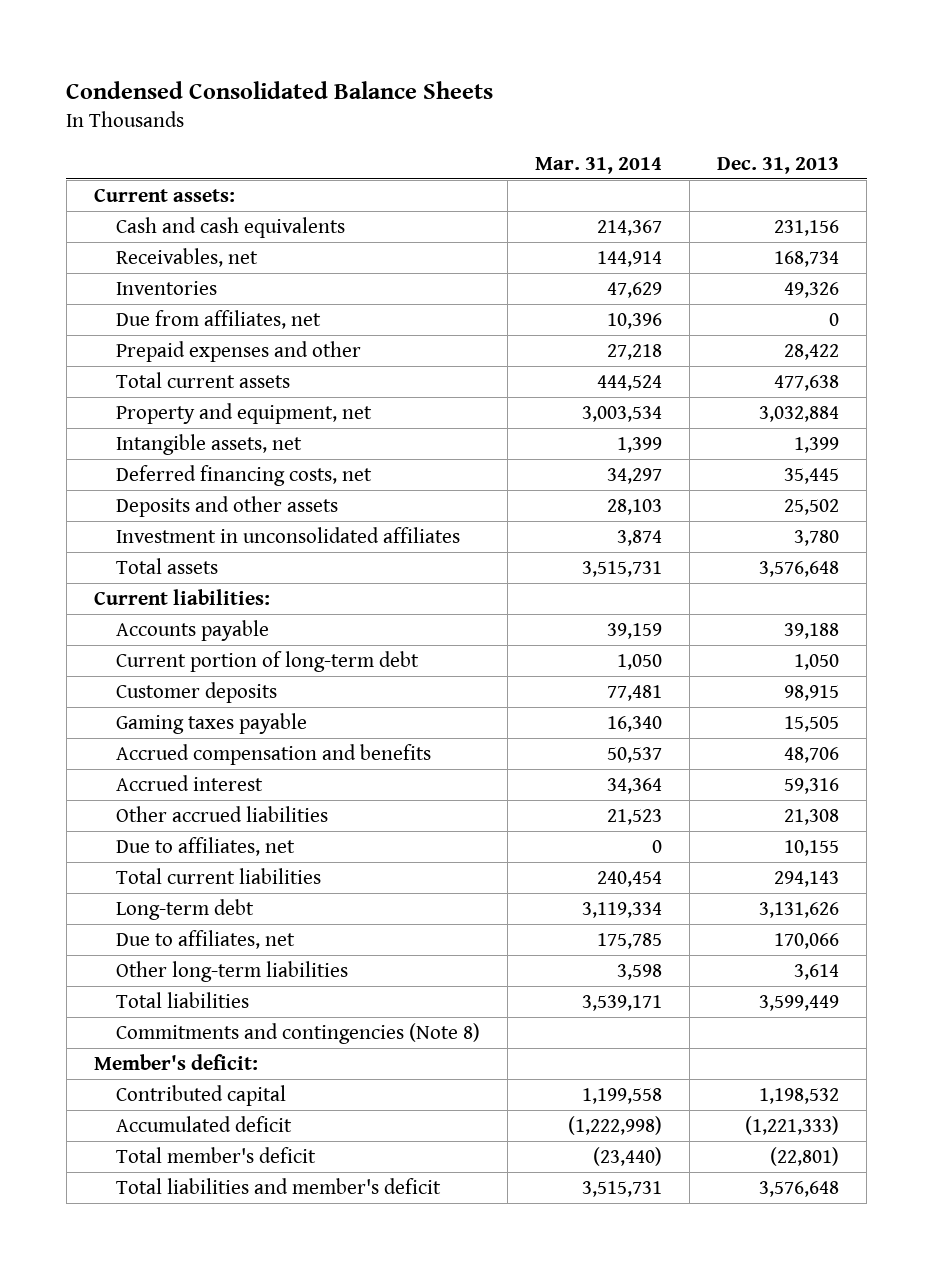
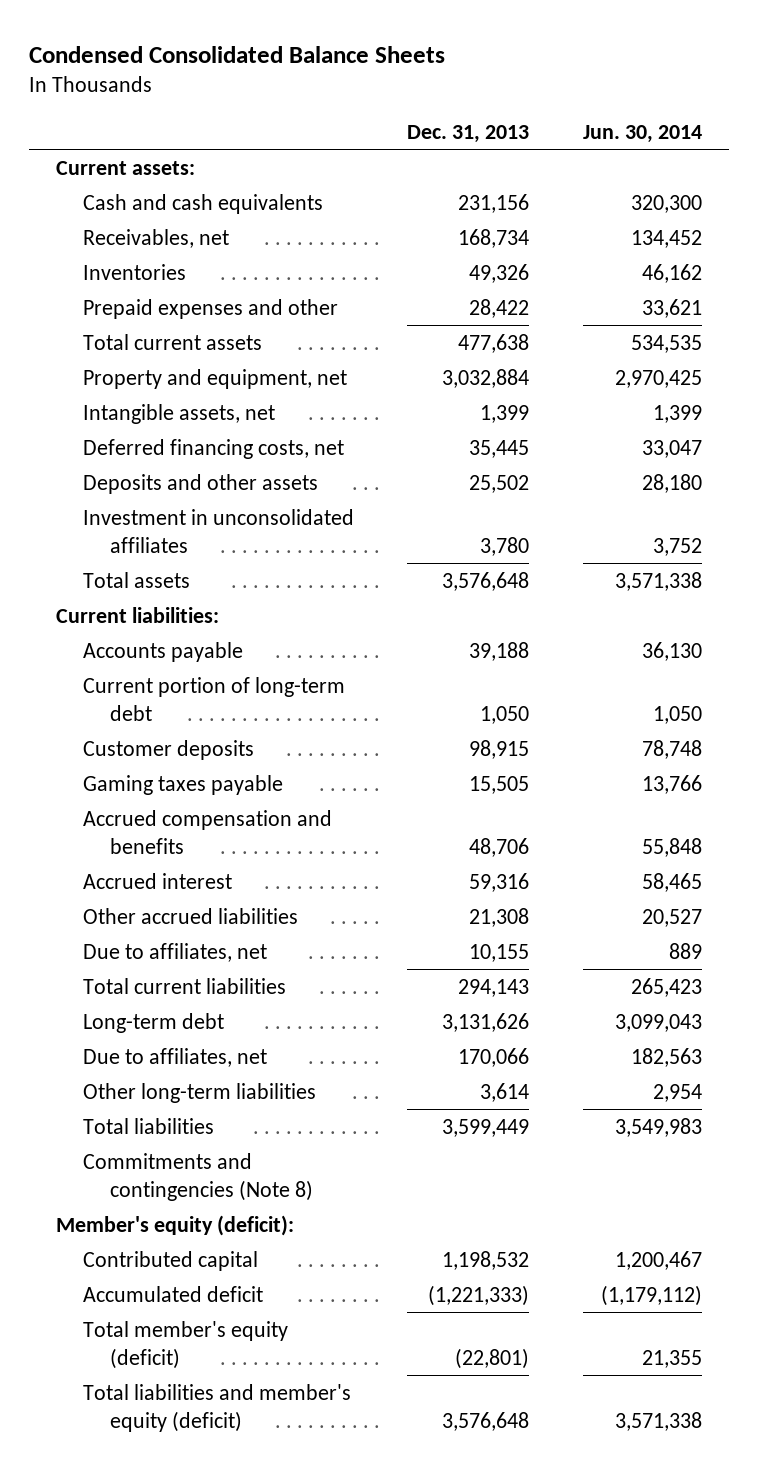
[535,156,663,174] Mar. 31, 2014 -> none
none -> [583,124,703,143] Jun. 30, 2014
[115,309,321,329] Due from affiliates, net -> none
[93,1053,258,1070] Member's deficit: -> [55,1214,294,1236] Member's equity (deficit):
[115,1146,316,1163] Total member's deficit -> [82,1320,288,1369] Total member's equity (deficit)
[115,1177,441,1194] Total liabilities and member's deficit -> [82,1383,351,1432] Total liabilities and member's equity (deficit)

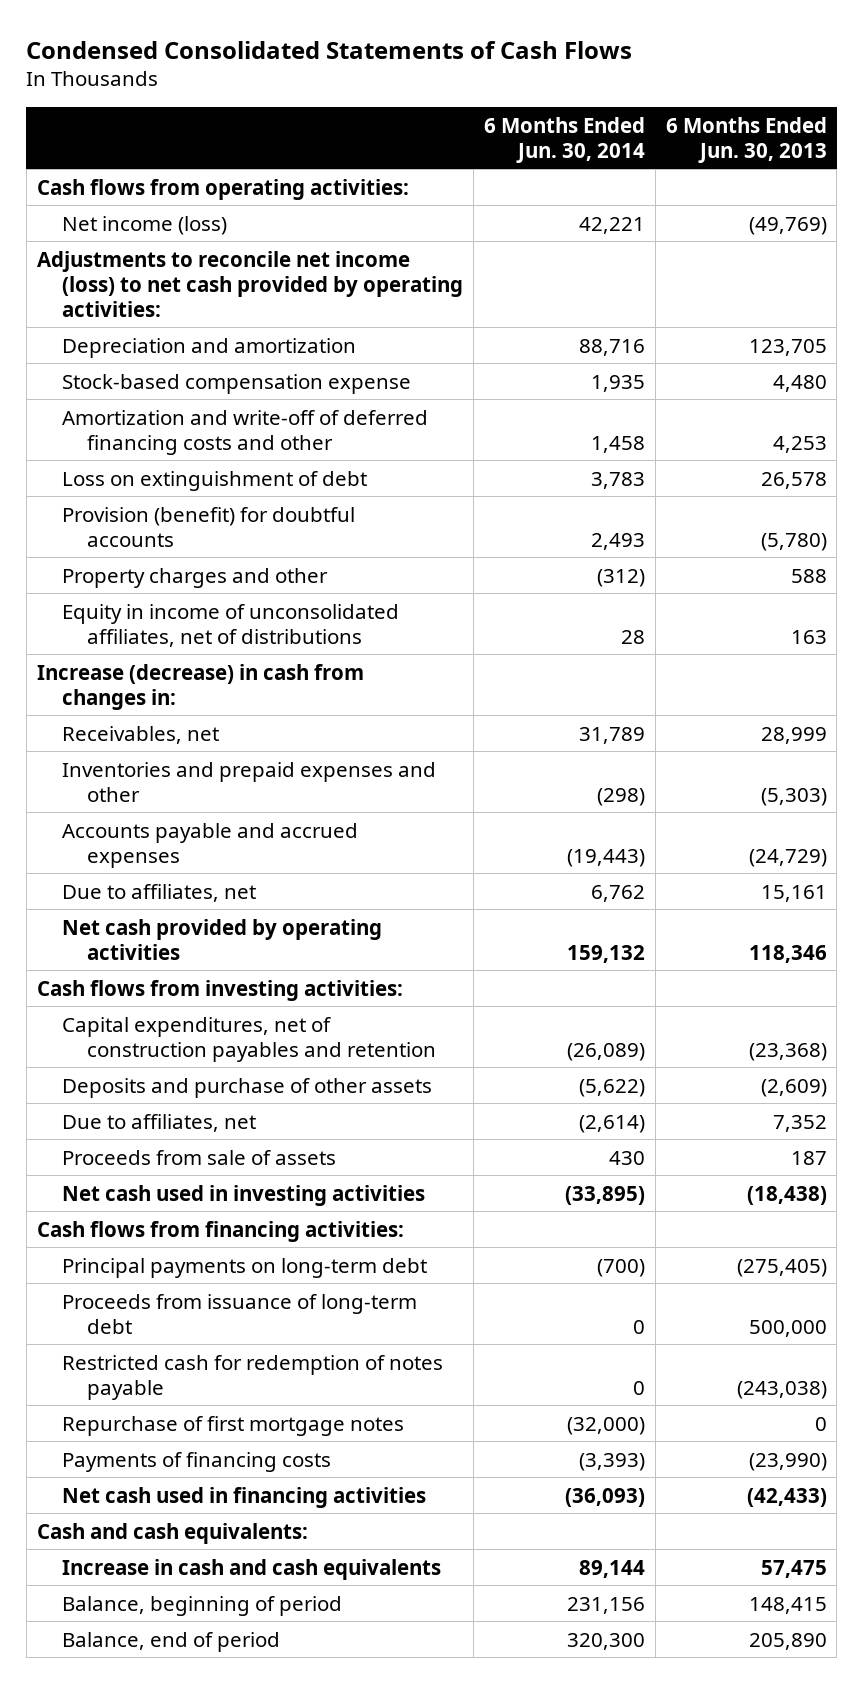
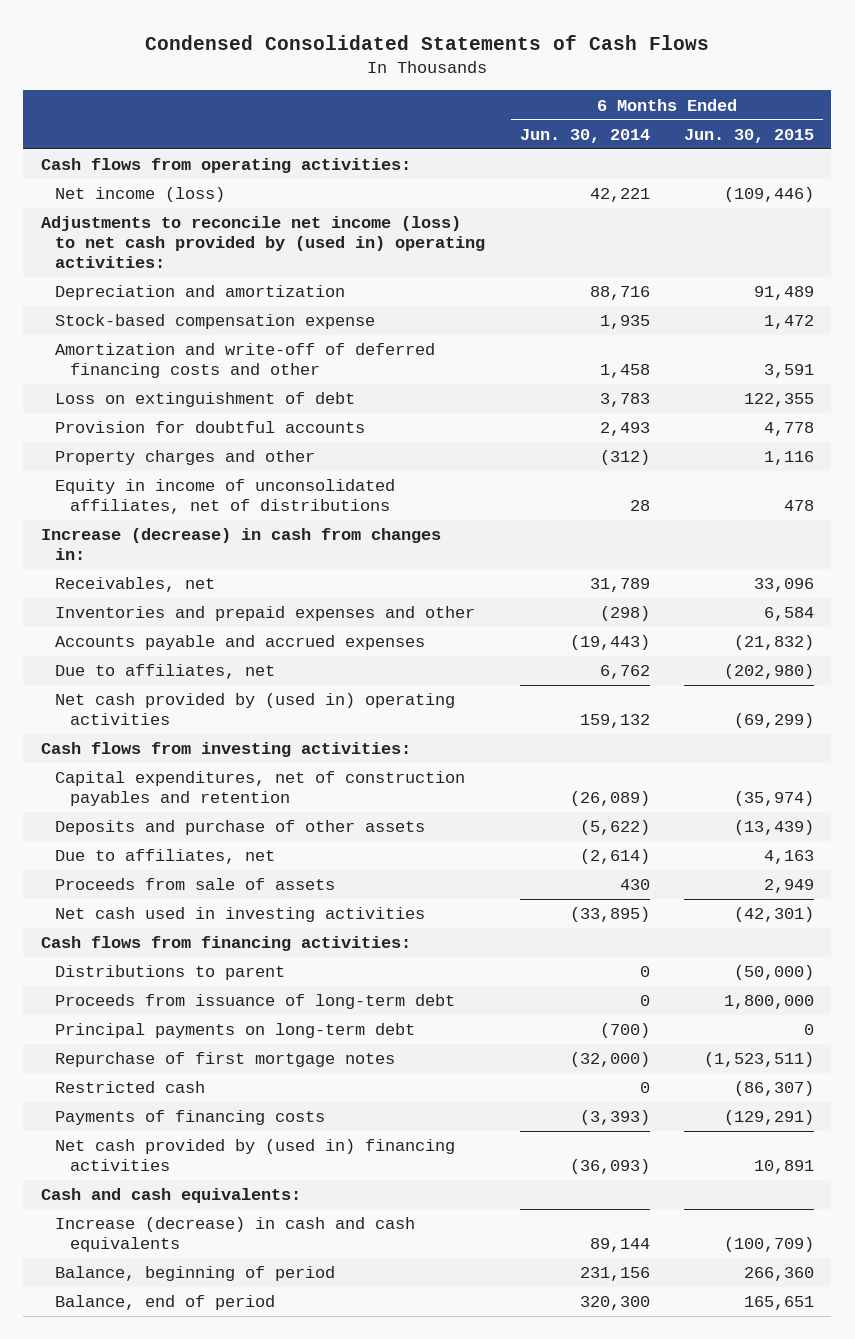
[665,116,827,163] 6 Months Ended Jun. 30, 2013 -> none
none -> [684,128,815,143] Jun. 30, 2015
[36,250,463,317] Adjustments to reconcile net income (loss) to net cash provided by operating activities: -> [40,216,486,269] Adjustments to reconcile net income (loss) to net cash provided by (used in) operating activities:
[61,506,355,547] Provision (benefit) for doubtful accounts -> [55,421,366,434] Provision for doubtful accounts
[61,918,382,960] Net cash provided by operating activities -> [55,693,456,726] Net cash provided by (used in) operating activities
none -> [55,965,286,981] Distributions to parent
[61,1354,443,1400] Restricted cash for redemption of notes payable -> none
[61,1257,427,1278] Principal payments on long-term debt -> [55,1023,416,1039] Principal payments on long-term debt
none -> [55,1081,206,1094] Restricted cash
[61,1486,426,1508] Net cash used in financing activities -> [55,1139,456,1172] Net cash provided by (used in) financing activities
[61,1558,441,1580] Increase in cash and cash equivalents -> [55,1217,416,1253] Increase (decrease) in cash and cash equivalents

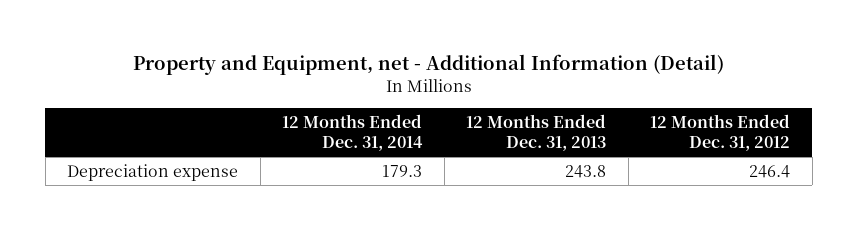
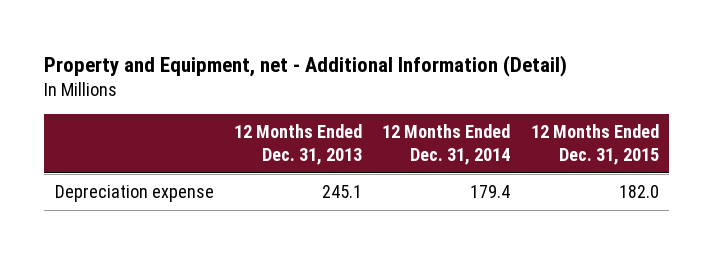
[650,114,791,152] 12 Months Ended Dec. 31, 2012 -> none
none -> [530,124,659,166] 12 Months Ended Dec. 31, 2015
[382,164,423,177] 179.3 -> [470,185,511,199] 179.4
[565,164,607,178] 243.8 -> [321,185,362,199] 245.1

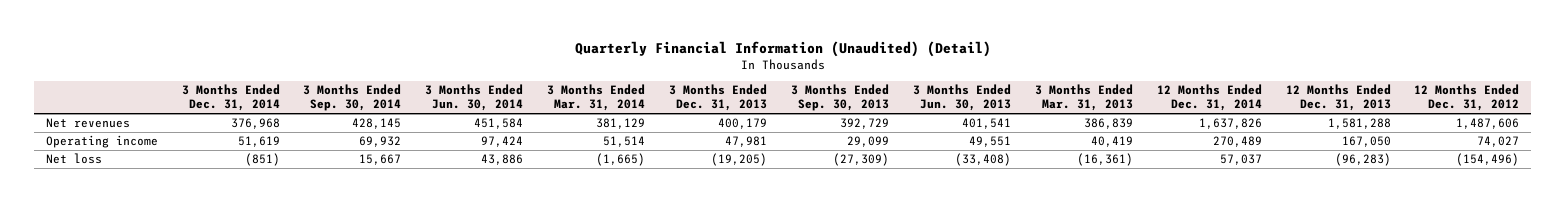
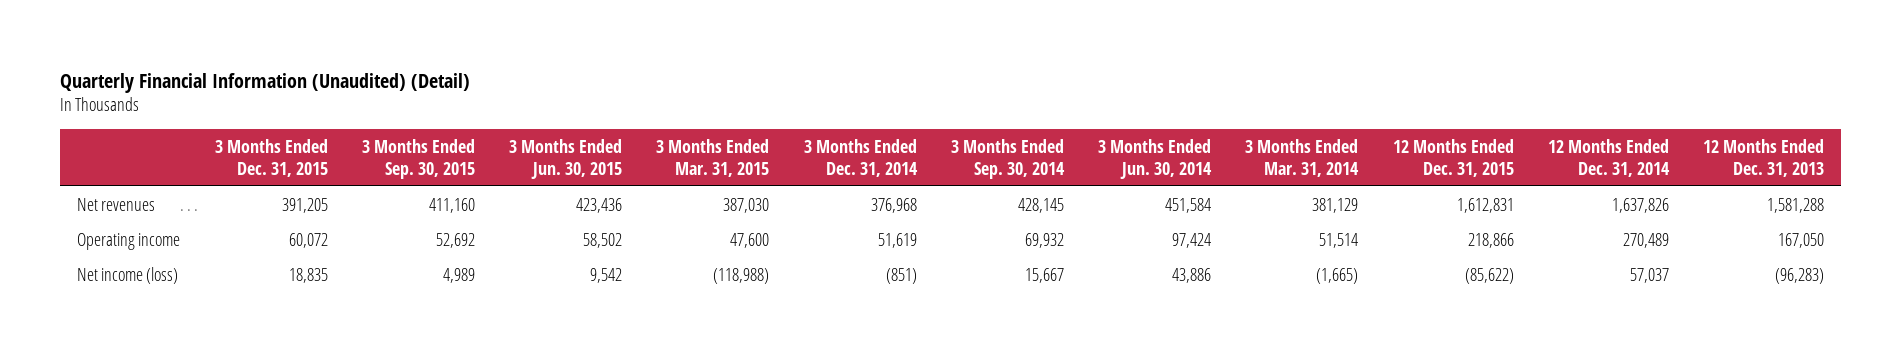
[669,84,768,112] 3 Months Ended Dec. 31, 2013 -> none
[791,84,890,112] 3 Months Ended Sep. 30, 2013 -> none
[912,84,1011,112] 3 Months Ended Jun. 30, 2013 -> none
[1034,84,1133,112] 3 Months Ended Mar. 31, 2013 -> none
[1414,84,1520,112] 12 Months Ended Dec. 31, 2012 -> none
none -> [214,138,328,177] 3 Months Ended Dec. 31, 2015
none -> [361,138,475,179] 3 Months Ended Sep. 30, 2015
none -> [509,138,623,179] 3 Months Ended Jun. 30, 2015
none -> [656,138,770,177] 3 Months Ended Mar. 31, 2015
none -> [1392,138,1514,177] 12 Months Ended Dec. 31, 2015
[45,153,102,165] Net loss -> [77,266,179,284] Net income (loss)

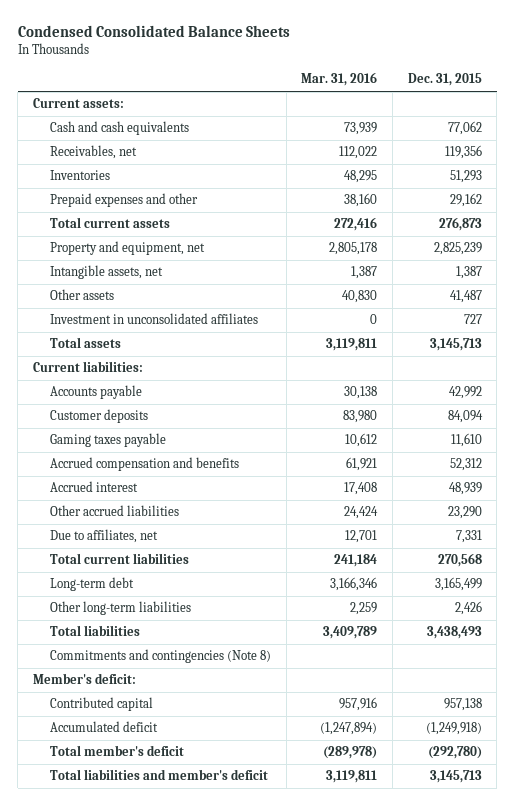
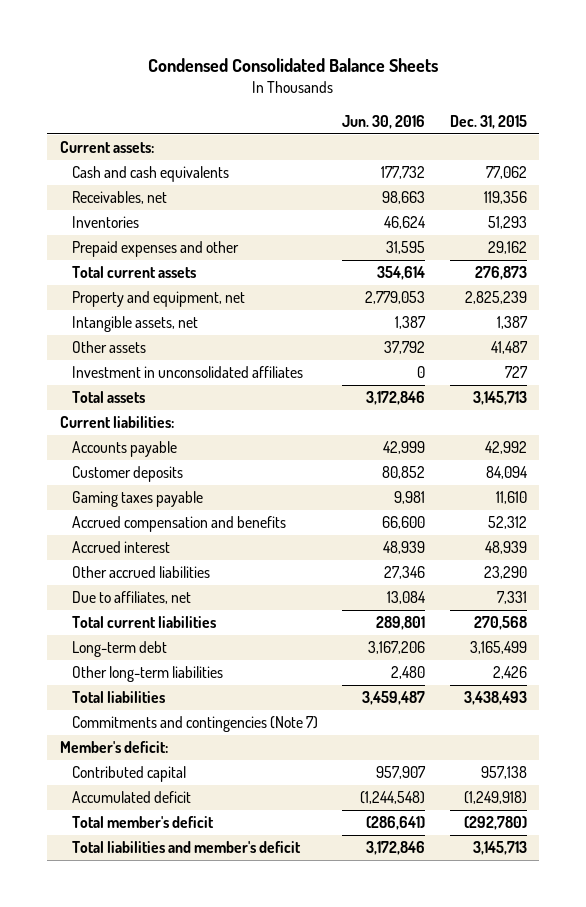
[301,72,378,87] Mar. 31, 2016 -> none
none -> [342,114,426,129] Jun. 30, 2016
[50,649,272,664] Commitments and contingencies (Note 8) -> [71,716,318,733] Commitments and contingencies (Note 7)

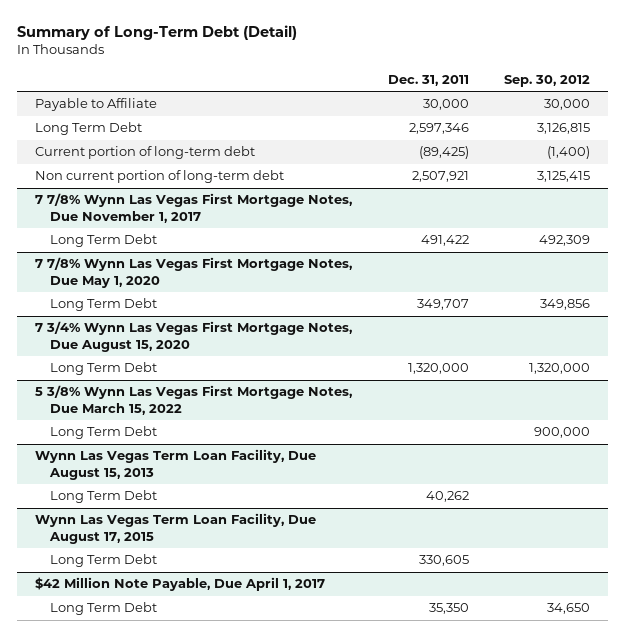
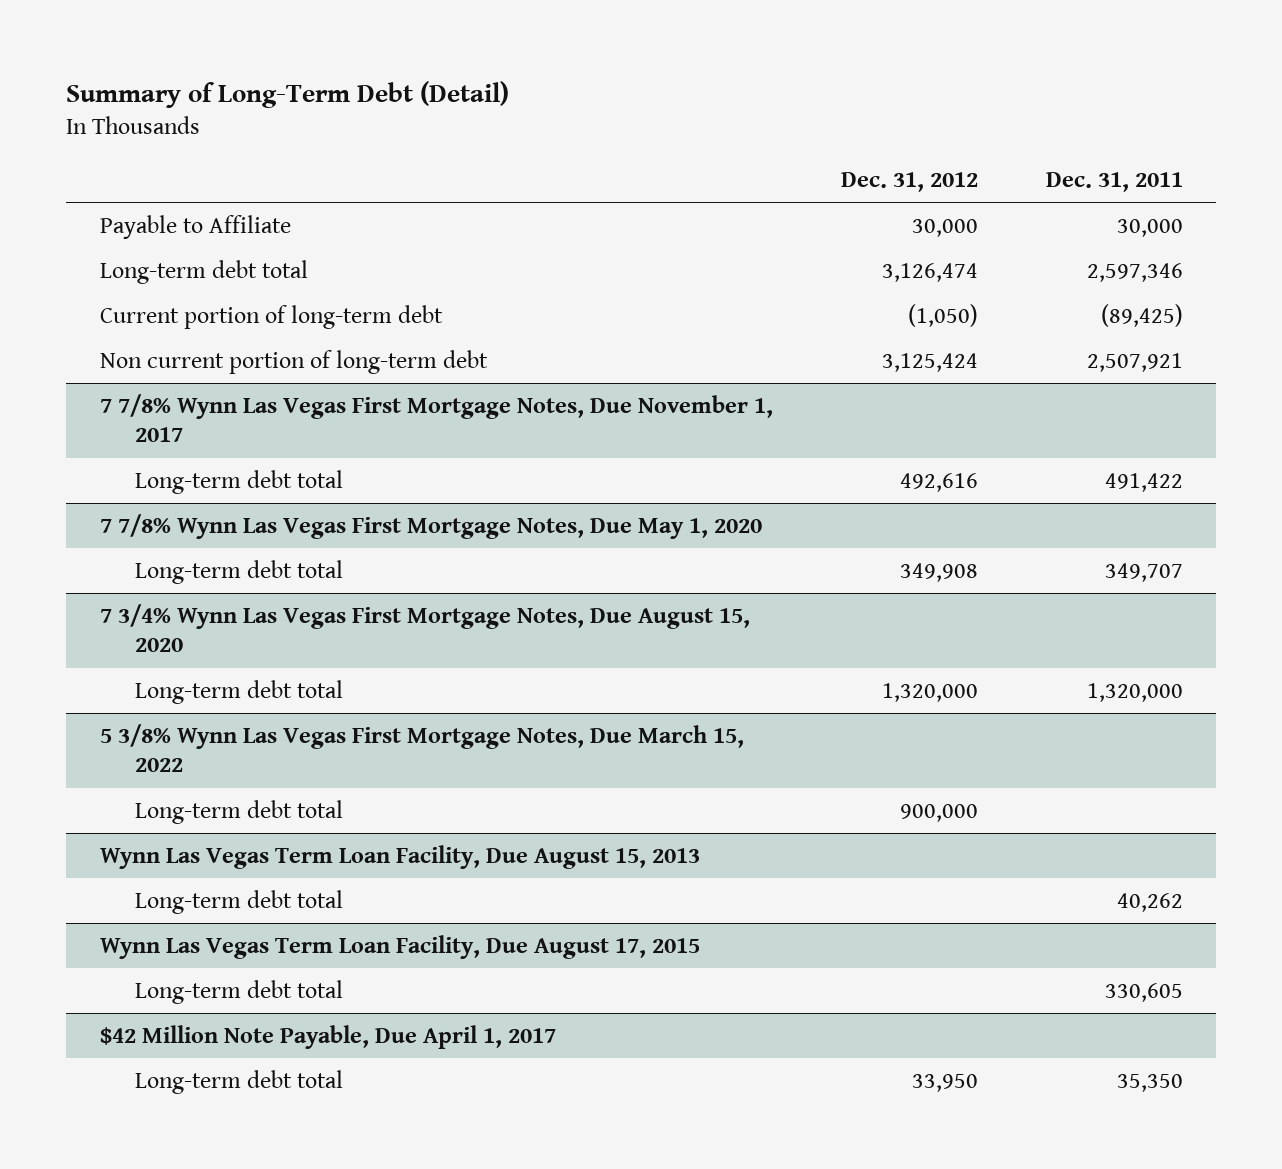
[504,74,591,87] Sep. 30, 2012 -> none
none -> [840,171,978,192] Dec. 31, 2012
[35,122,143,136] Long Term Debt -> [99,259,308,284] Long-term debt total
[49,234,157,248] Long Term Debt -> [135,469,344,494] Long-term debt total
[49,298,157,312] Long Term Debt -> [135,559,344,584] Long-term debt total
[49,362,157,376] Long Term Debt -> [135,679,344,704] Long-term debt total
[49,426,157,440] Long Term Debt -> [135,799,344,824] Long-term debt total
[49,490,157,504] Long Term Debt -> [135,889,344,914] Long-term debt total
[49,554,157,568] Long Term Debt -> [135,979,344,1004] Long-term debt total
[49,602,157,616] Long Term Debt -> [135,1069,344,1094] Long-term debt total

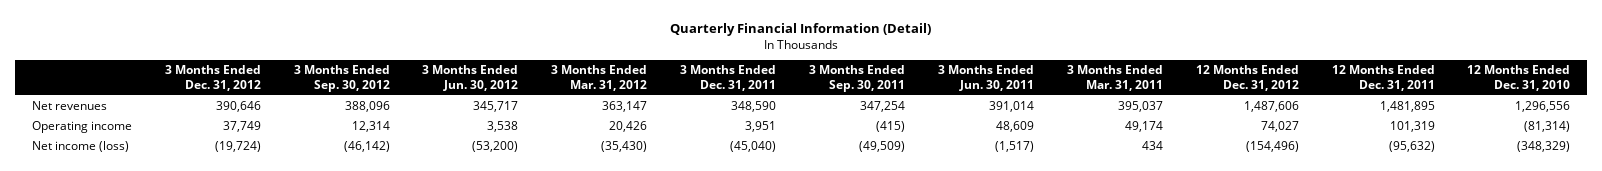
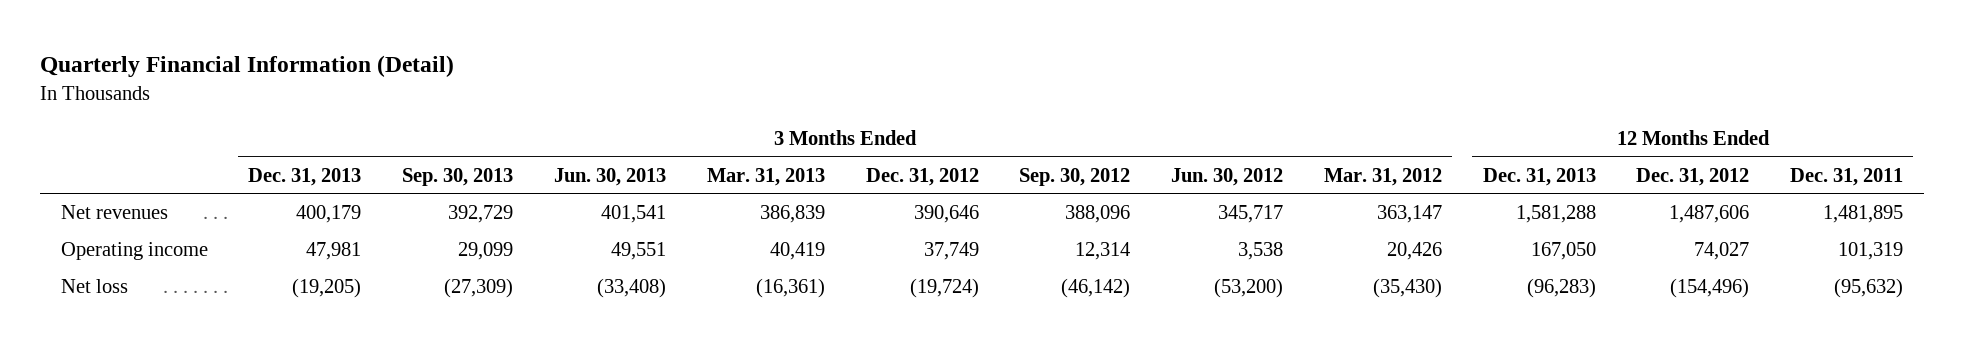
[680,65,777,91] 3 Months Ended Dec. 31, 2011 -> none
[809,65,906,92] 3 Months Ended Sep. 30, 2011 -> none
[937,65,1034,91] 3 Months Ended Jun. 30, 2011 -> none
[1066,65,1163,91] 3 Months Ended Mar. 31, 2011 -> none
[1467,65,1571,91] 12 Months Ended Dec. 31, 2010 -> none
none -> [248,167,362,186] Dec. 31, 2013
none -> [402,167,514,186] Sep. 30, 2013
none -> [553,167,666,186] Jun. 30, 2013
none -> [706,167,825,186] Mar. 31, 2013
none -> [1482,167,1596,186] Dec. 31, 2013
[31,141,129,153] Net income (loss) -> [60,278,128,293] Net loss

